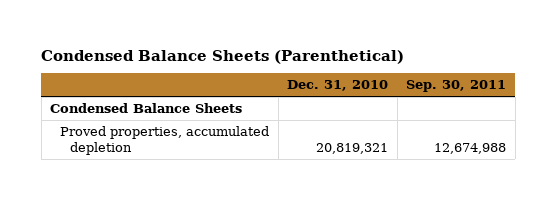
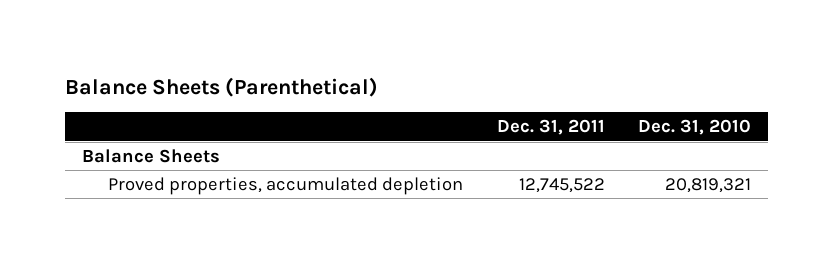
[41,49,405,64] Condensed Balance Sheets (Parenthetical) -> [64,76,378,97] Balance Sheets (Parenthetical)
[406,80,507,93] Sep. 30, 2011 -> none
none -> [496,119,605,136] Dec. 31, 2011
[50,102,243,113] Condensed Balance Sheets -> [81,149,220,164] Balance Sheets

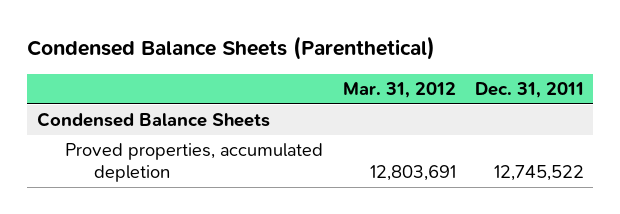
[64,76,378,97] Balance Sheets (Parenthetical) -> [27,36,436,61] Condensed Balance Sheets (Parenthetical)
[638,119,752,136] Dec. 31, 2010 -> none
none -> [342,81,456,98] Mar. 31, 2012
[81,149,220,164] Balance Sheets -> [36,112,270,128] Condensed Balance Sheets

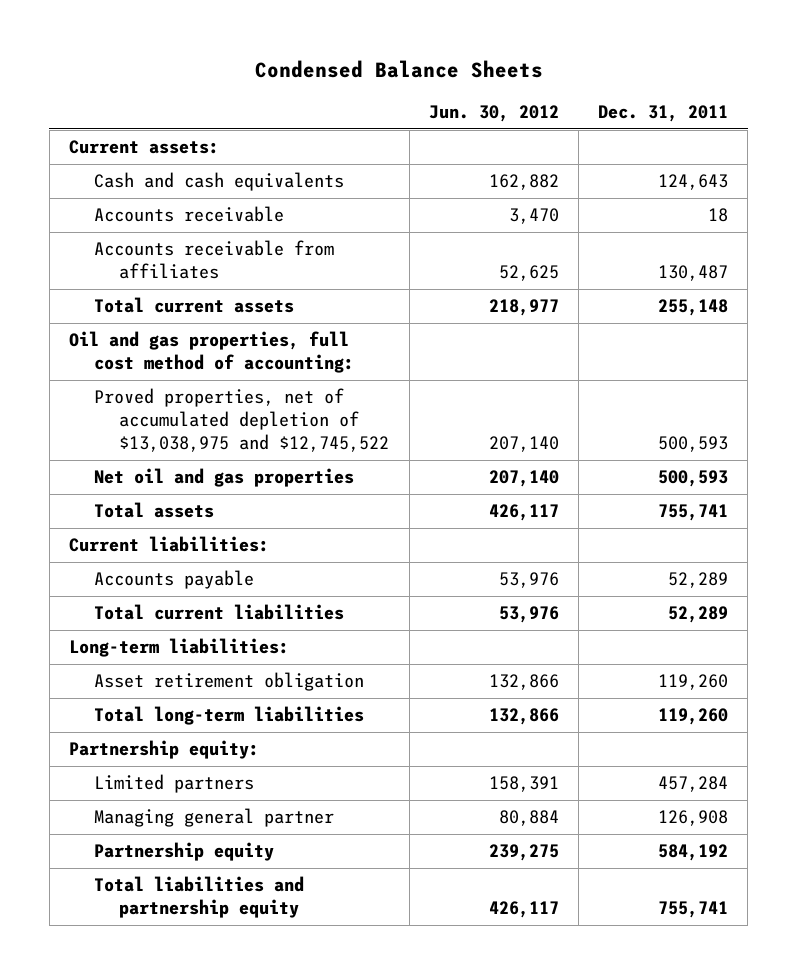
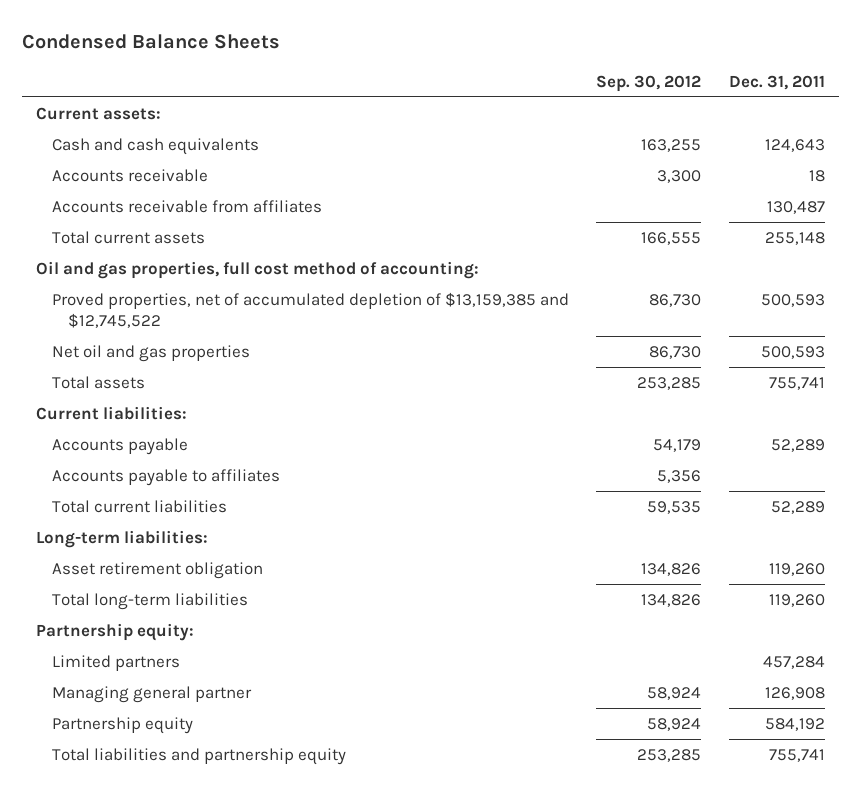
[428,105,559,123] Jun. 30, 2012 -> none
none -> [596,74,702,92] Sep. 30, 2012
[94,388,390,453] Proved properties, net of accumulated depletion of $13,038,975 and $12,745,522 -> [51,291,569,328] Proved properties, net of accumulated depletion of $13,159,385 and $12,745,522
none -> [51,468,280,486] Accounts payable to affiliates

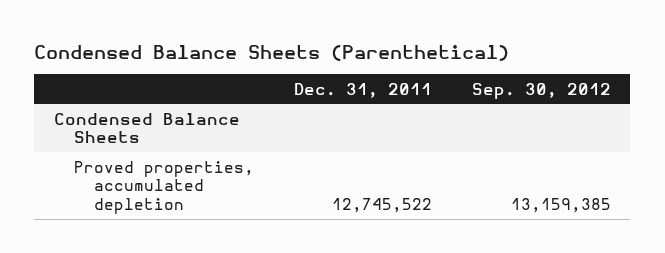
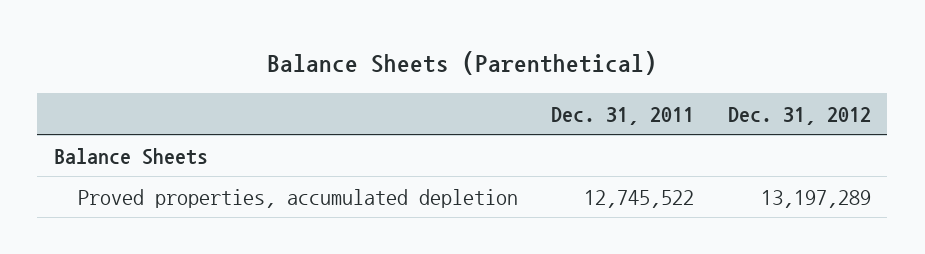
[34,44,510,61] Condensed Balance Sheets (Parenthetical) -> [267,51,658,76] Balance Sheets (Parenthetical)
[471,82,611,99] Sep. 30, 2012 -> none
none -> [727,106,871,125] Dec. 31, 2012
[54,112,241,144] Condensed Balance Sheets -> [54,147,209,165] Balance Sheets

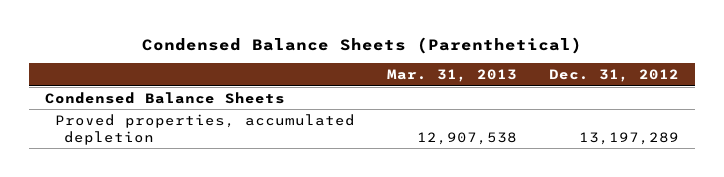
[267,51,658,76] Balance Sheets (Parenthetical) -> [141,36,582,54] Condensed Balance Sheets (Parenthetical)
[551,106,695,125] Dec. 31, 2011 -> none
none -> [386,68,517,82] Mar. 31, 2013
[54,147,209,165] Balance Sheets -> [45,91,286,104] Condensed Balance Sheets

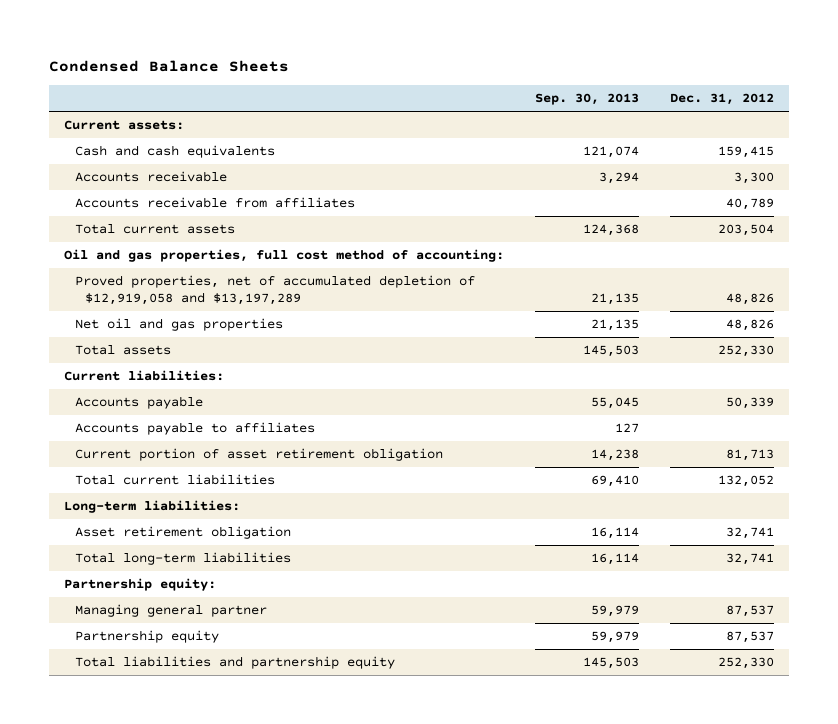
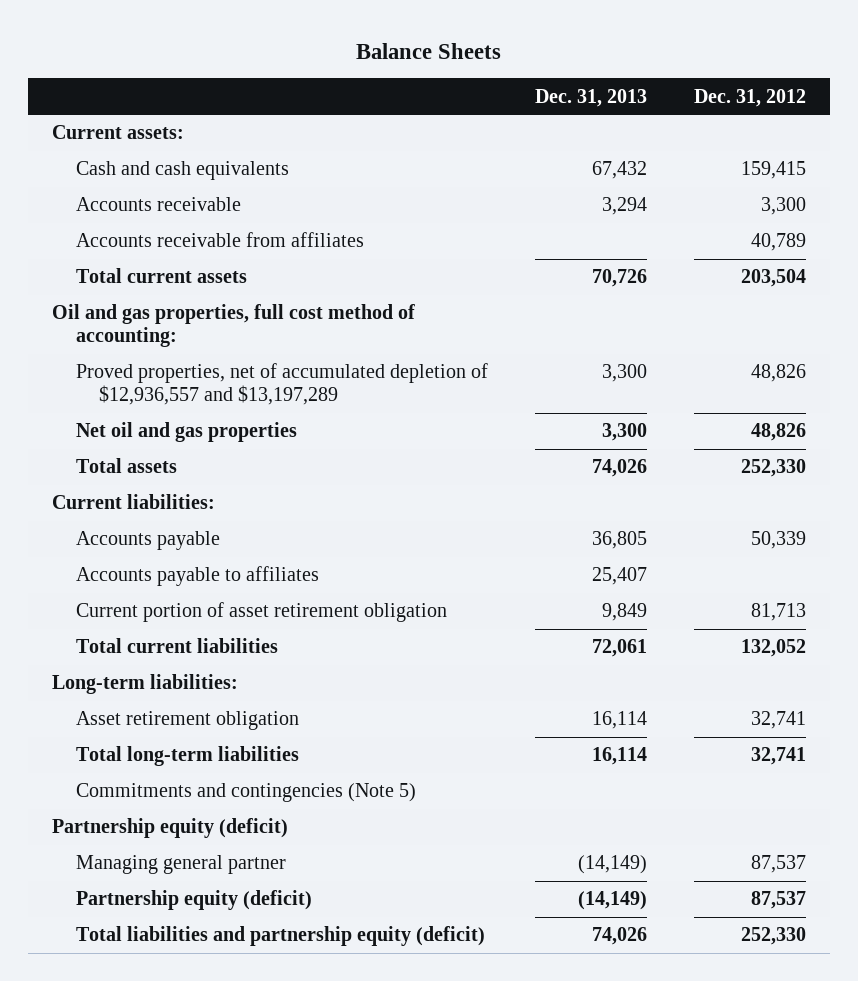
[48,59,289,72] Condensed Balance Sheets -> [355,42,501,59] Balance Sheets
[535,93,640,106] Sep. 30, 2013 -> none
none -> [534,88,647,107] Dec. 31, 2013
[74,275,475,306] Proved properties, net of accumulated depletion of $12,919,058 and $13,197,289 -> [75,363,488,406] Proved properties, net of accumulated depletion of $12,936,557 and $13,197,289
none -> [75,783,416,803] Commitments and contingencies (Note 5)
[64,578,217,592] Partnership equity: -> [51,818,288,839] Partnership equity (deficit)
[74,630,219,644] Partnership equity -> [75,890,312,911] Partnership equity (deficit)
[74,656,395,670] Total liabilities and partnership equity -> [75,926,485,947] Total liabilities and partnership equity (deficit)

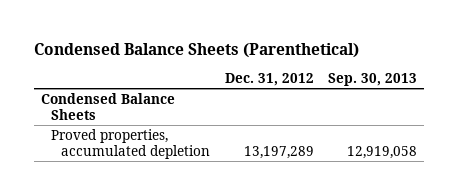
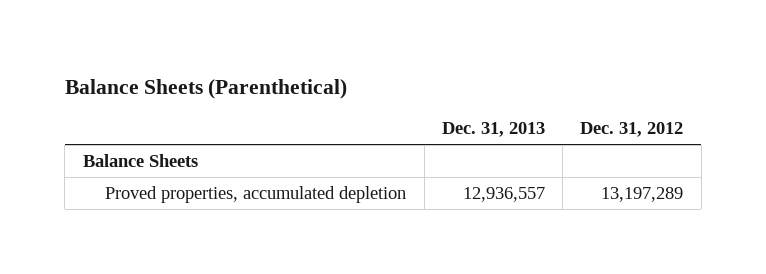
[34,42,360,58] Condensed Balance Sheets (Parenthetical) -> [64,78,347,99] Balance Sheets (Parenthetical)
[327,73,417,87] Sep. 30, 2013 -> none
none -> [441,122,545,138] Dec. 31, 2013
[41,92,176,121] Condensed Balance Sheets -> [82,154,198,168] Balance Sheets

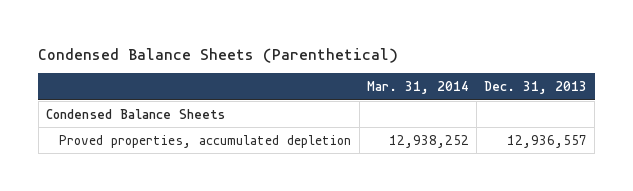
[64,78,347,99] Balance Sheets (Parenthetical) -> [38,47,399,63] Condensed Balance Sheets (Parenthetical)
[580,122,684,138] Dec. 31, 2012 -> none
none -> [366,81,469,95] Mar. 31, 2014
[82,154,198,168] Balance Sheets -> [45,108,225,119] Condensed Balance Sheets

